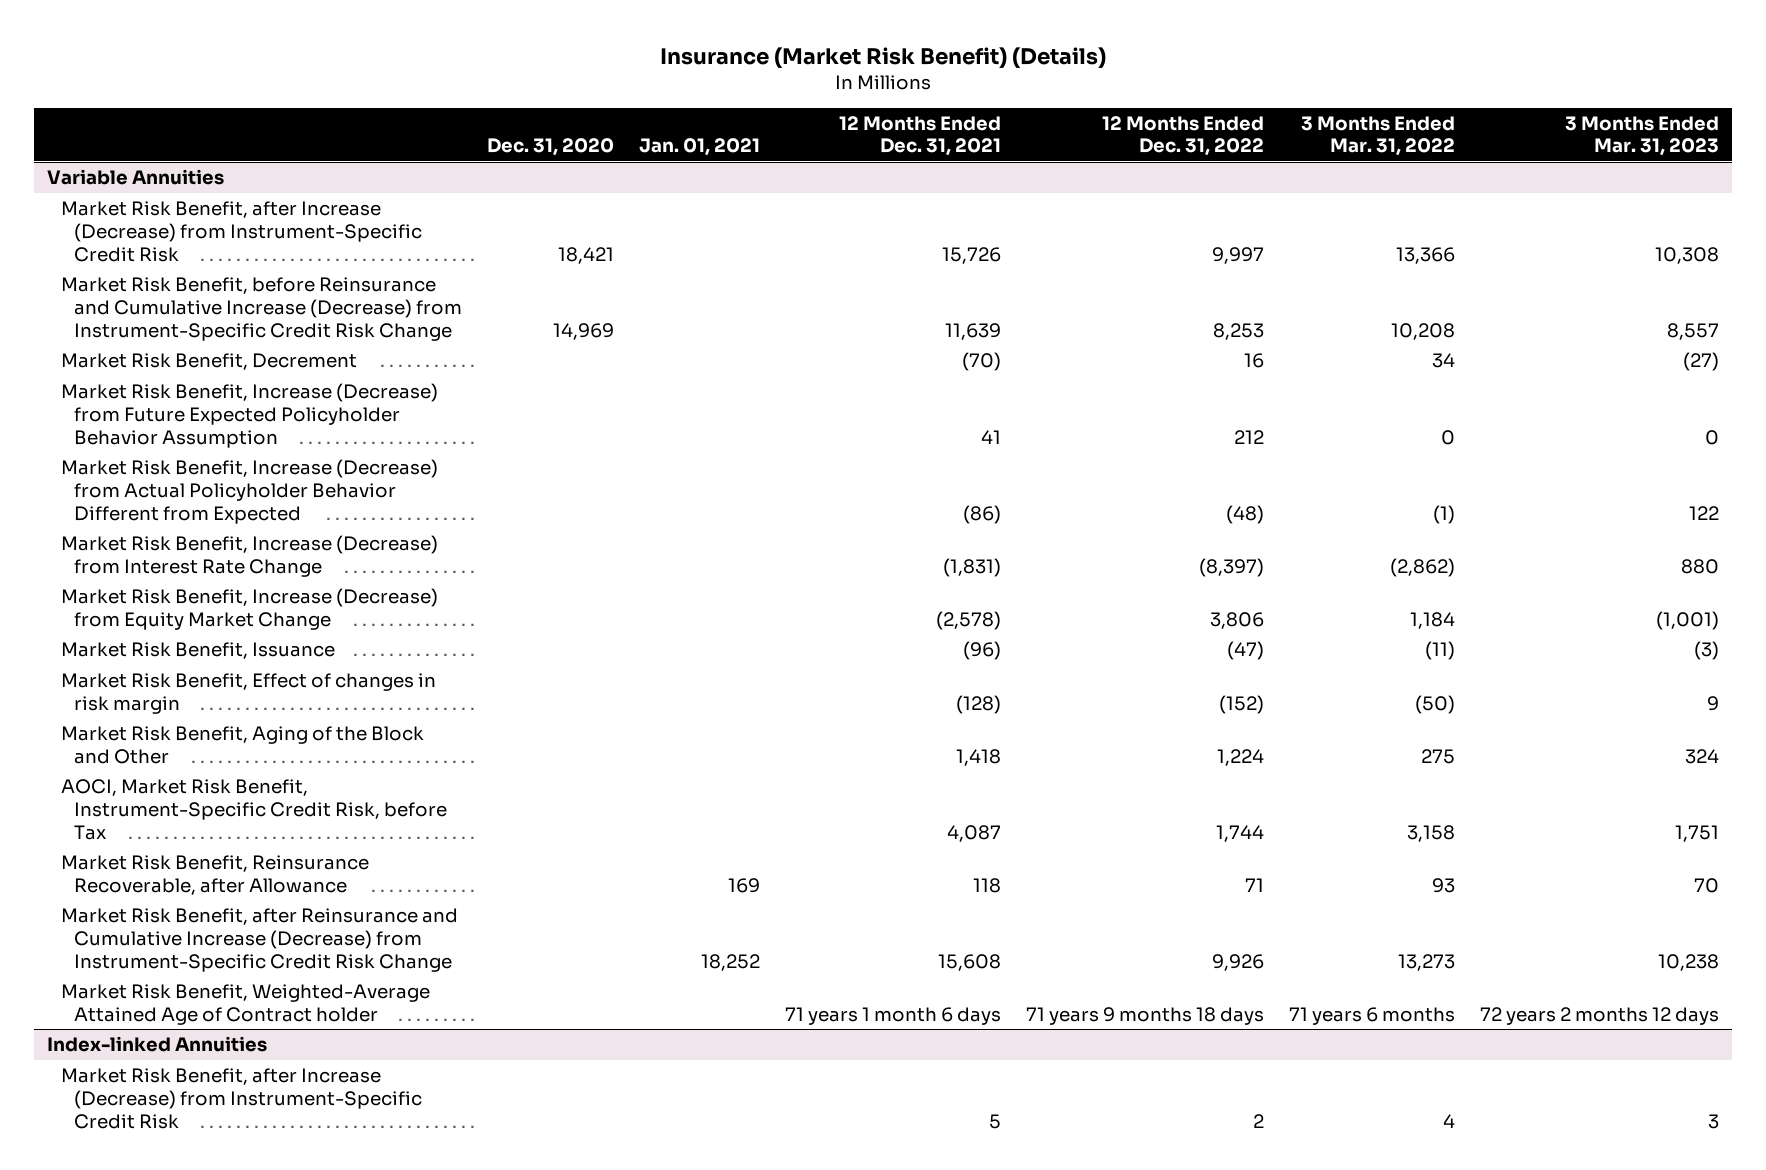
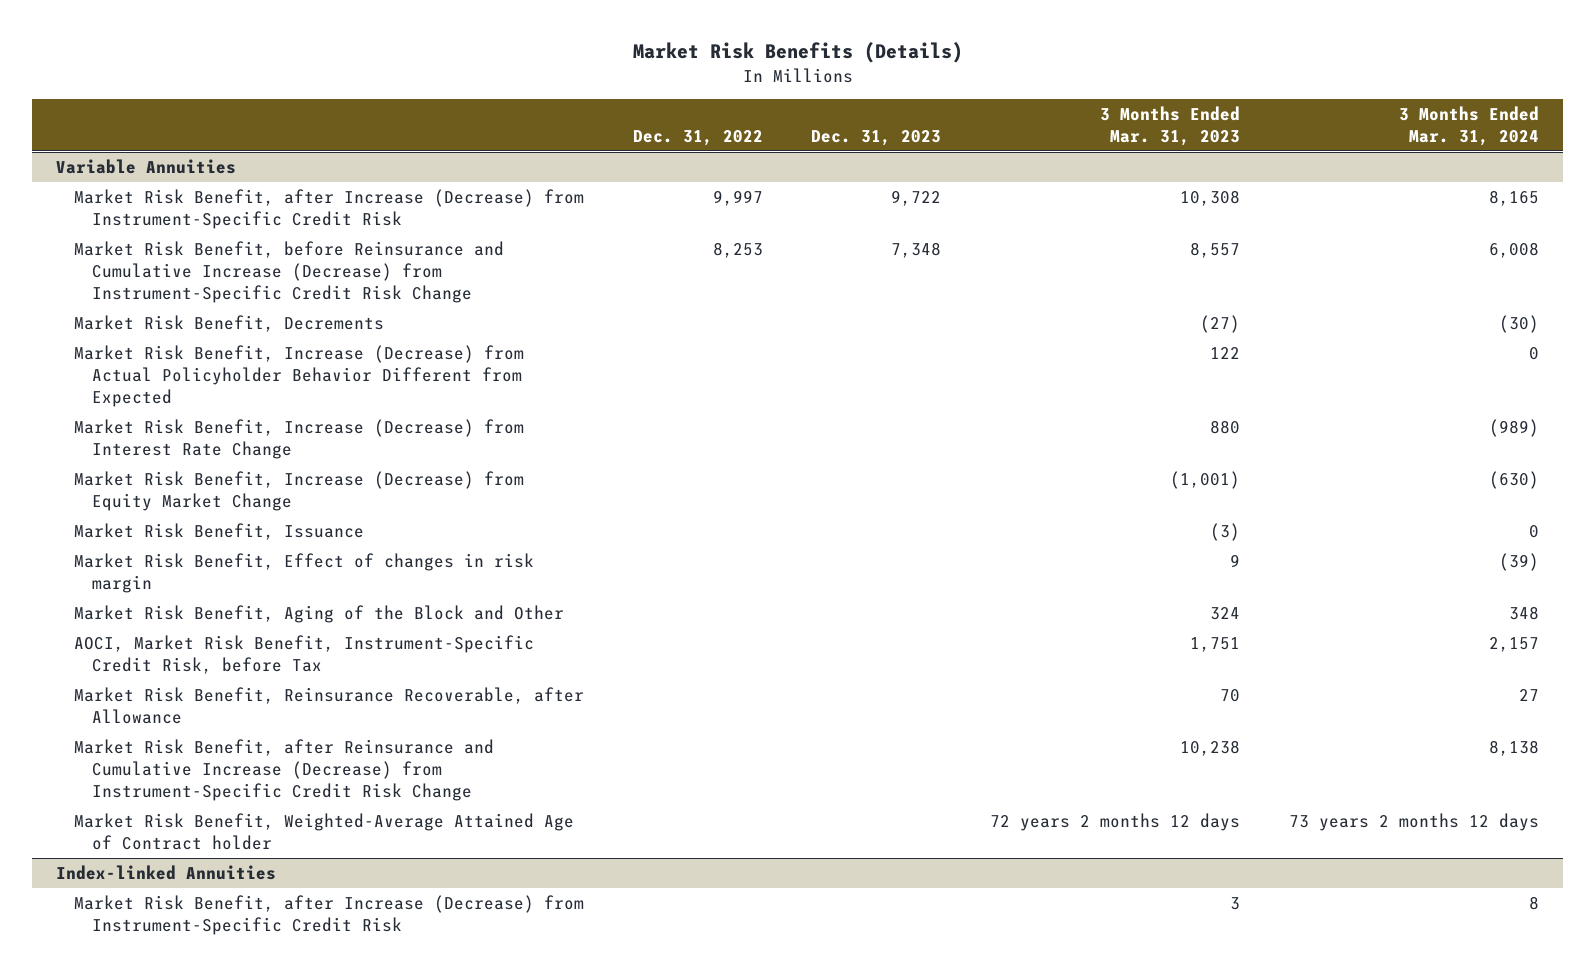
[660,46,1107,68] Insurance (Market Risk Benefit) (Details) -> [632,42,963,64] Market Risk Benefits (Details)
[487,138,615,157] Dec. 31, 2020 -> none
[639,138,761,157] Jan. 01, 2021 -> none
[839,115,1002,157] 12 Months Ended Dec. 31, 2021 -> none
[1102,115,1265,157] 12 Months Ended Dec. 31, 2022 -> none
[1301,115,1456,157] 3 Months Ended Mar. 31, 2022 -> none
none -> [632,129,763,146] Dec. 31, 2022
none -> [811,129,942,146] Dec. 31, 2023
none -> [1398,105,1539,146] 3 Months Ended Mar. 31, 2024
[60,383,438,448] Market Risk Benefit, Increase (Decrease) from Future Expected Policyholder Behavior Assumption -> none
[60,353,357,371] Market Risk Benefit, Decrement -> [73,315,384,333] Market Risk Benefit, Decrements

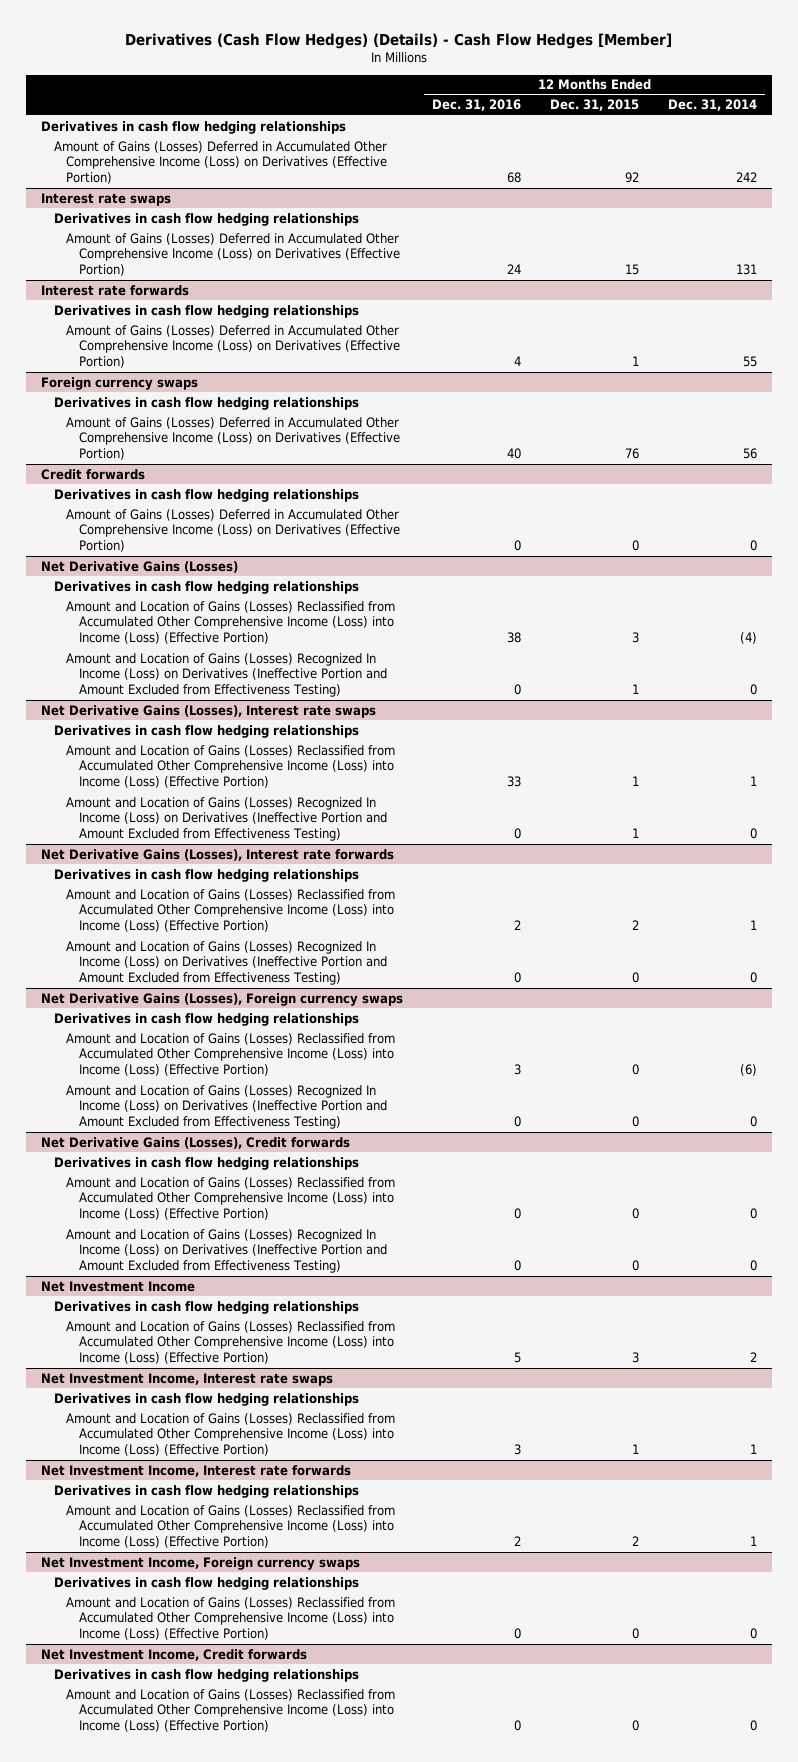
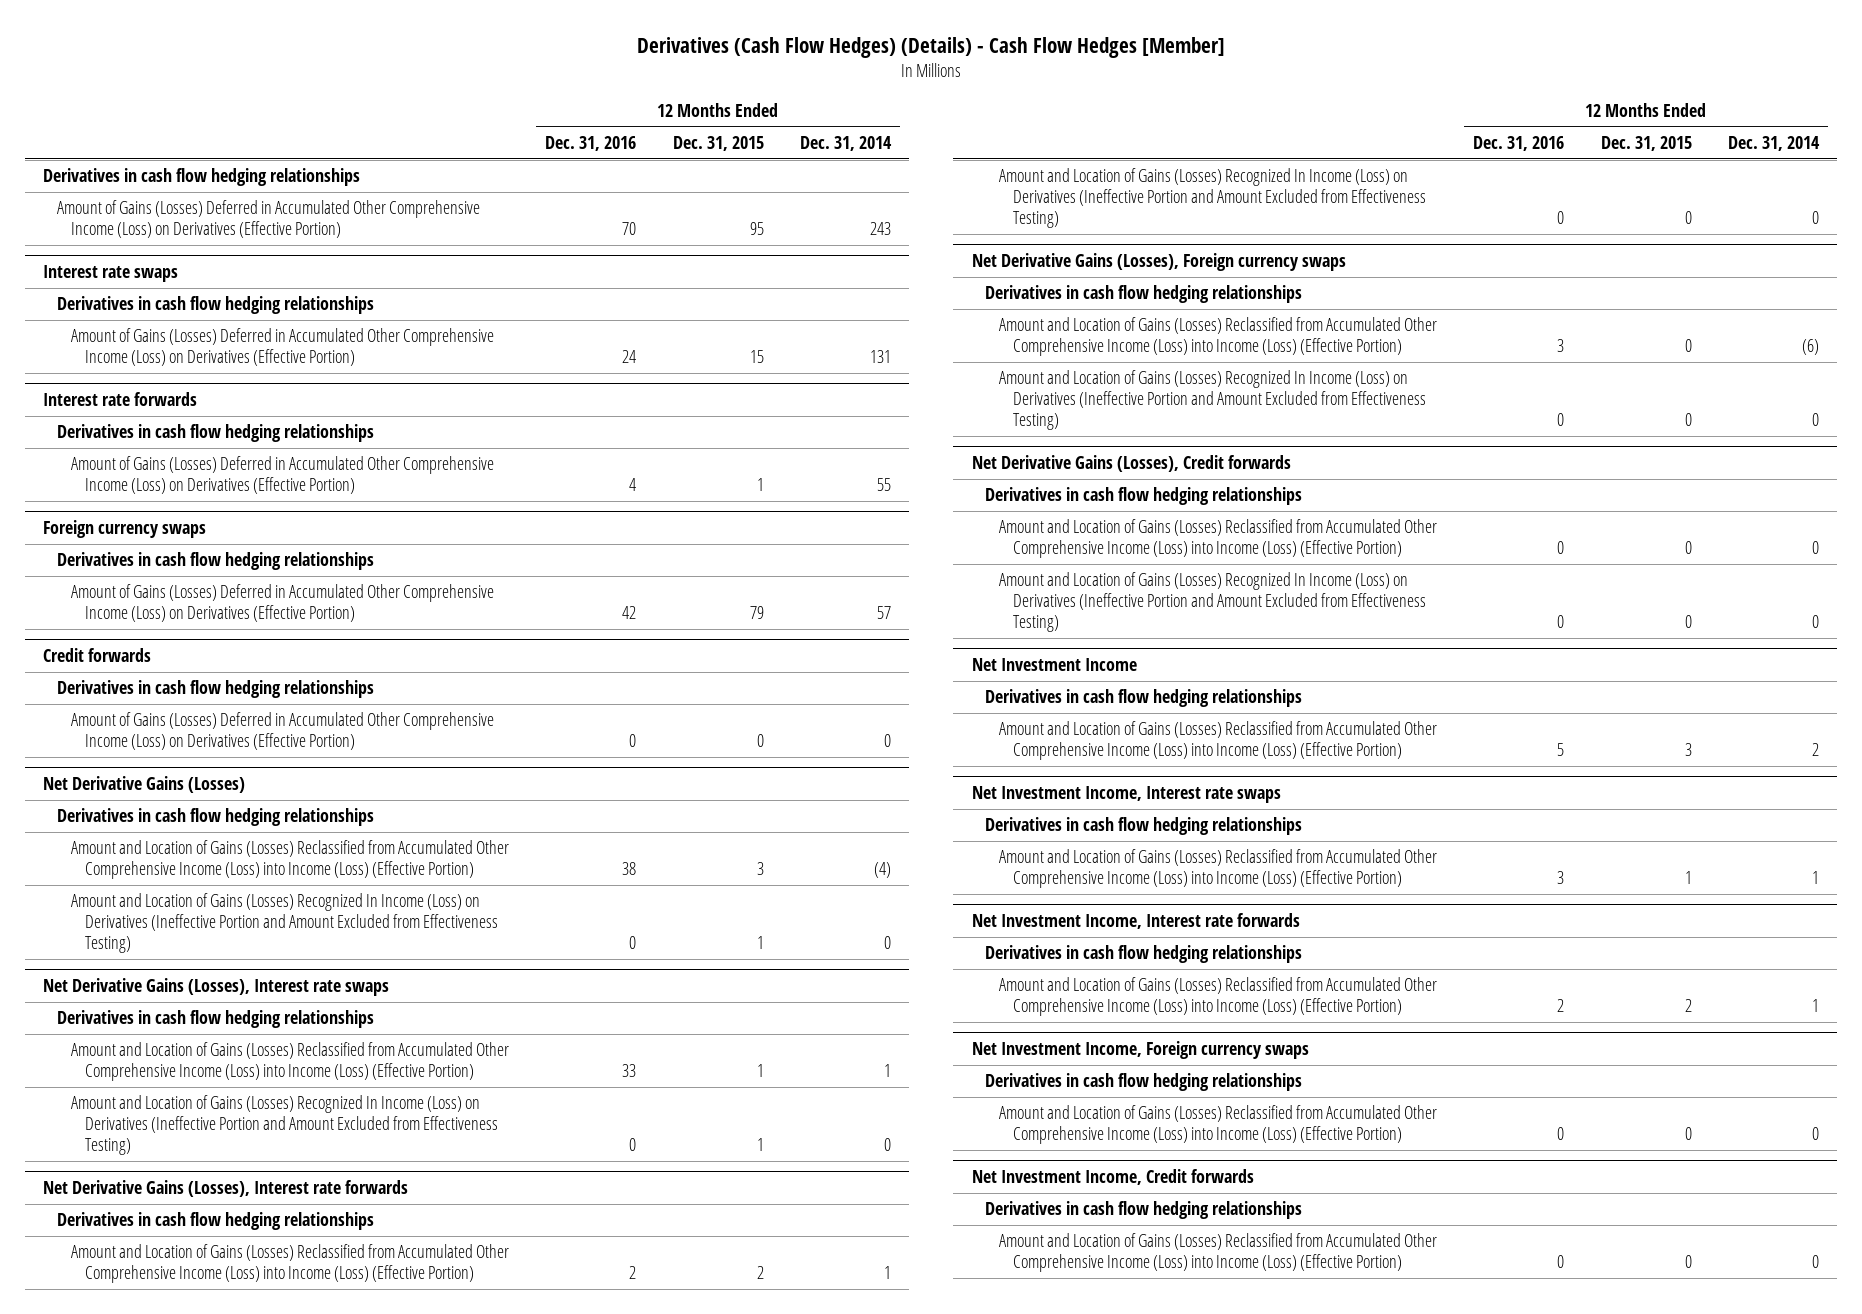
[506,172,521,184] 68 -> [622,222,637,236] 70
[625,172,640,184] 92 -> [749,222,764,236] 95
[736,172,758,183] 242 -> [869,222,891,236] 243
[506,448,521,460] 40 -> [622,606,637,620] 42
[625,448,640,460] 76 -> [749,606,764,620] 79
[743,448,758,460] 56 -> [876,606,891,620] 57

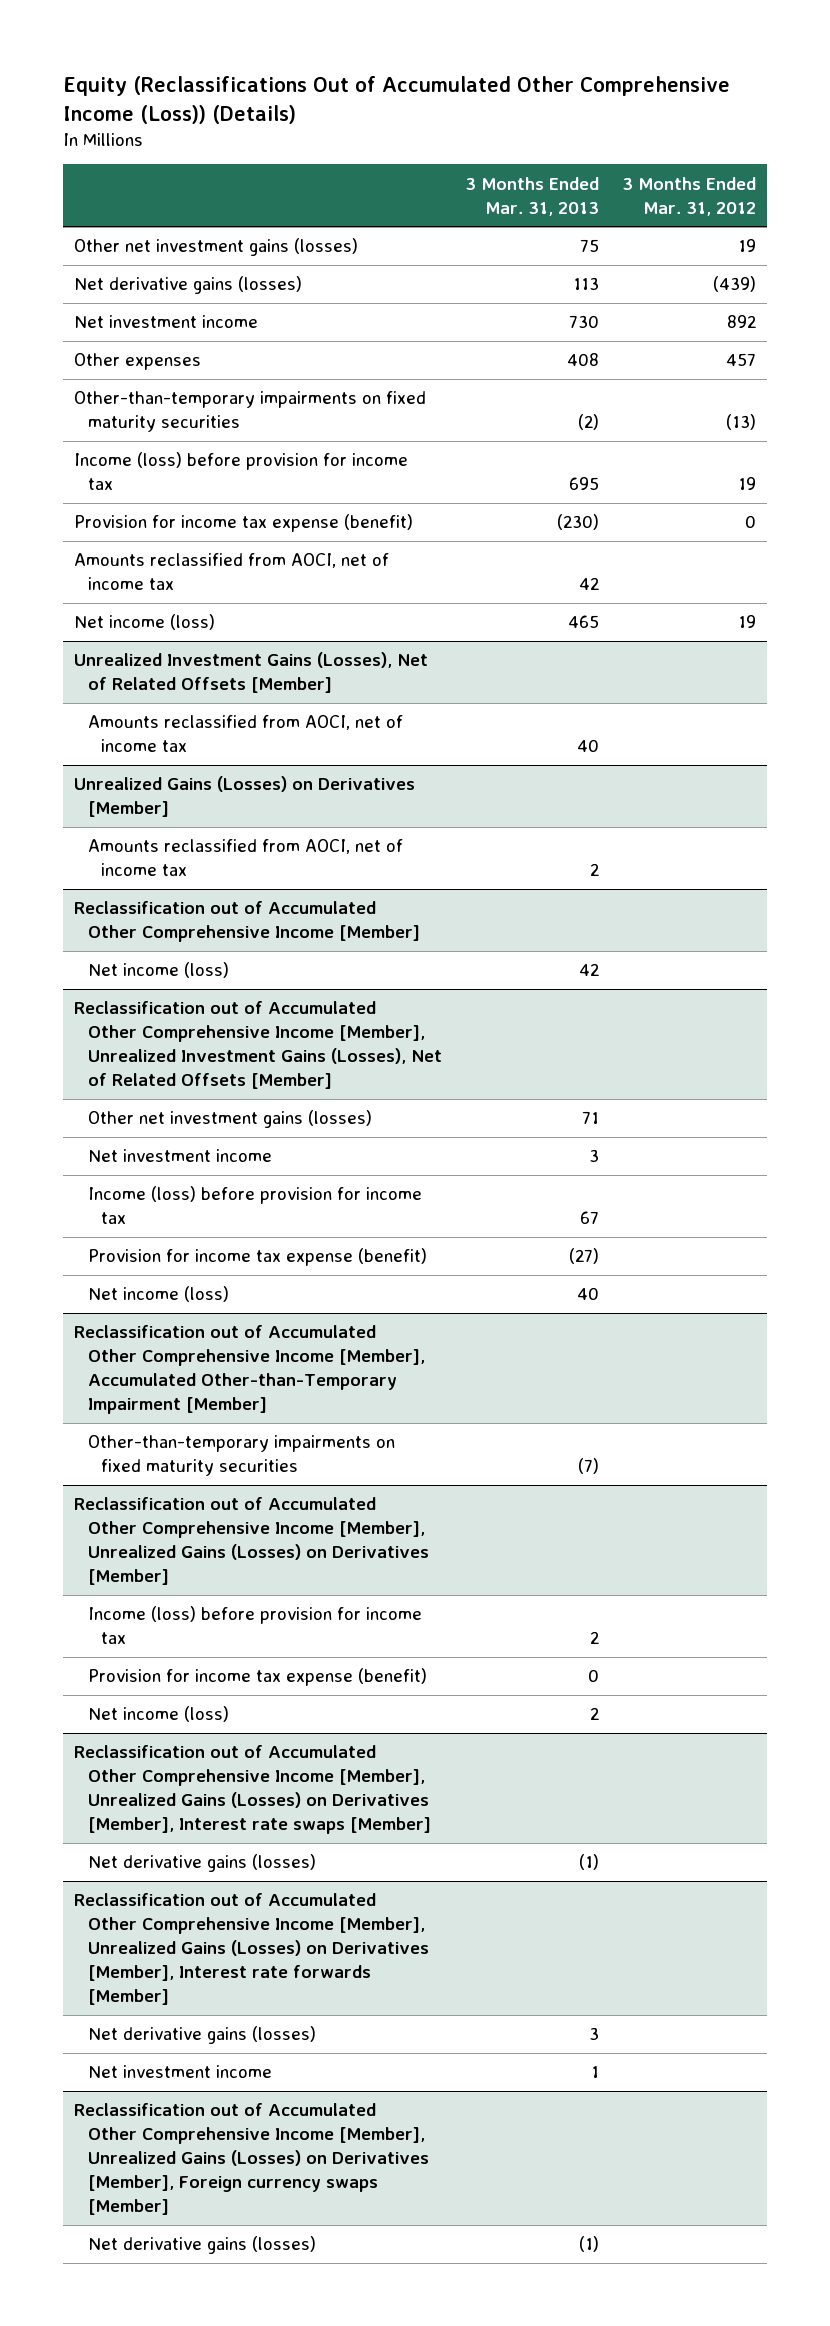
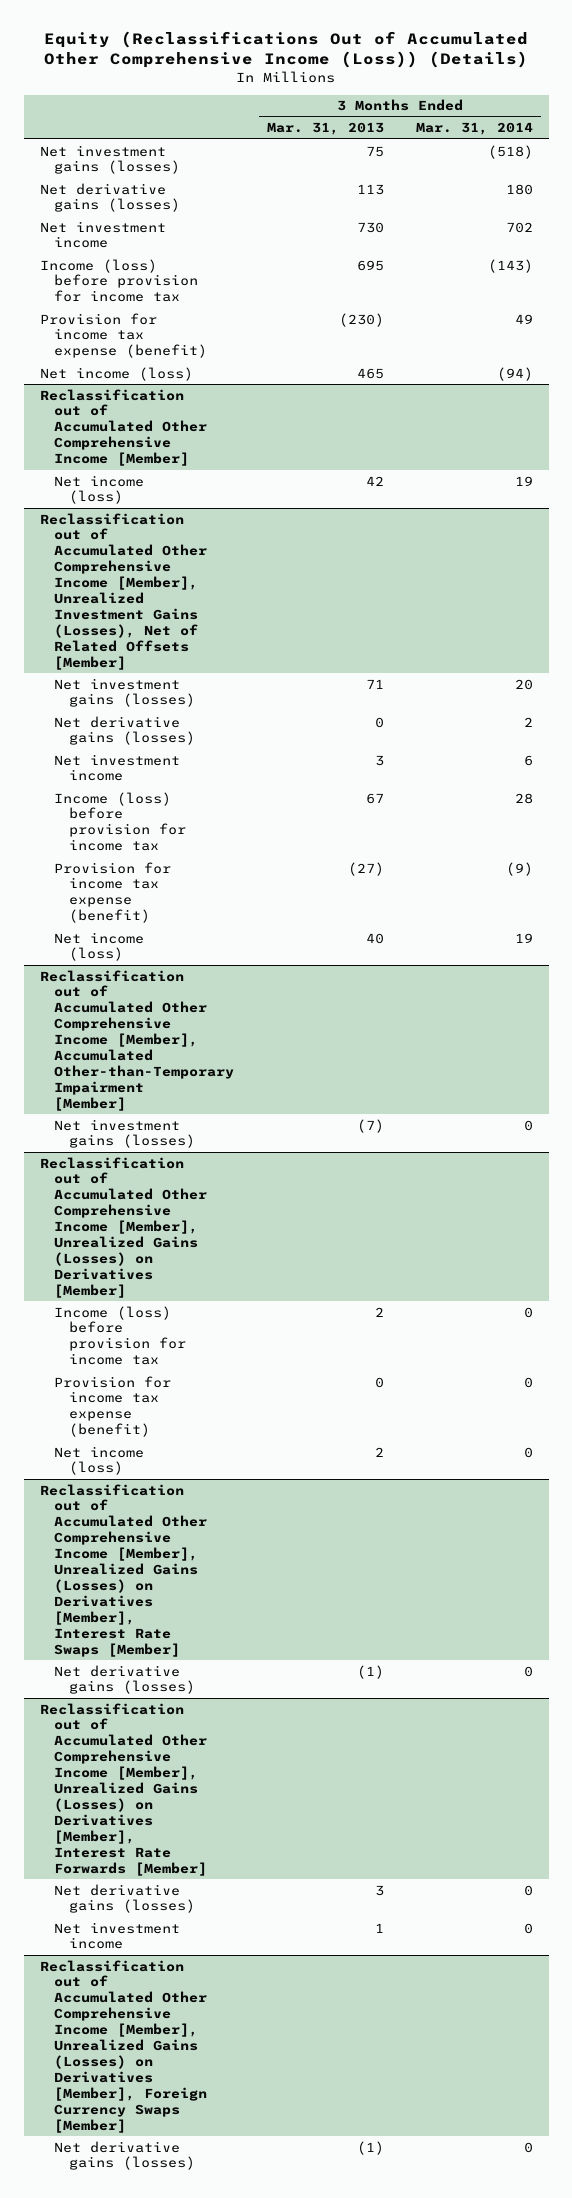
[621,176,756,216] 3 Months Ended Mar. 31, 2012 -> none
none -> [415,122,533,136] Mar. 31, 2014
[74,238,359,257] Other net investment gains (losses) -> [39,144,181,175] Net investment gains (losses)
[74,353,202,371] Other expenses -> none
[74,391,427,433] Other-than-temporary impairments on fixed maturity securities -> none
[74,553,390,591] Amounts reclassified from AOCI, net of income tax -> none
[74,652,429,694] Unrealized Investment Gains (Losses), Net of Related Offsets [Member] -> none
[87,715,403,753] Amounts reclassified from AOCI, net of income tax -> none
[74,776,416,818] Unrealized Gains (Losses) on Derivatives [Member] -> none
[87,839,403,877] Amounts reclassified from AOCI, net of income tax -> none
[87,1110,372,1129] Other net investment gains (losses) -> [54,677,196,708] Net investment gains (losses)
none -> [54,715,196,746] Net derivative gains (losses)
[87,1435,395,1477] Other-than-temporary impairments on fixed maturity securities -> none
none -> [54,1118,196,1149] Net investment gains (losses)
[74,1745,431,1834] Reclassification out of Accumulated Other Comprehensive Income [Member], Unrealized Gains (Losses) on Derivatives [Member], Interest rate swaps [Member] -> [39,1483,208,1657] Reclassification out of Accumulated Other Comprehensive Income [Member], Unrealized Gains (Losses) on Derivatives [Member], Interest Rate Swaps [Member]
[74,1893,429,2005] Reclassification out of Accumulated Other Comprehensive Income [Member], Unrealized Gains (Losses) on Derivatives [Member], Interest rate forwards [Member] -> [39,1702,208,1876] Reclassification out of Accumulated Other Comprehensive Income [Member], Unrealized Gains (Losses) on Derivatives [Member], Interest Rate Forwards [Member]
[74,2103,429,2215] Reclassification out of Accumulated Other Comprehensive Income [Member], Unrealized Gains (Losses) on Derivatives [Member], Foreign currency swaps [Member] -> [39,1959,208,2133] Reclassification out of Accumulated Other Comprehensive Income [Member], Unrealized Gains (Losses) on Derivatives [Member], Foreign Currency Swaps [Member]

